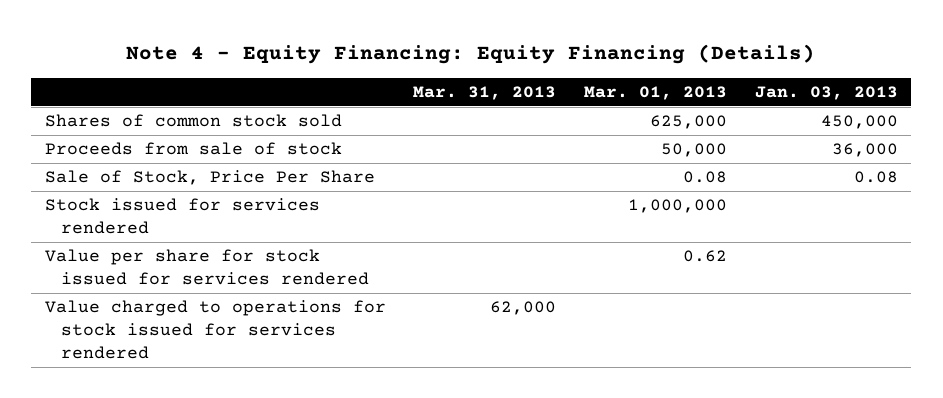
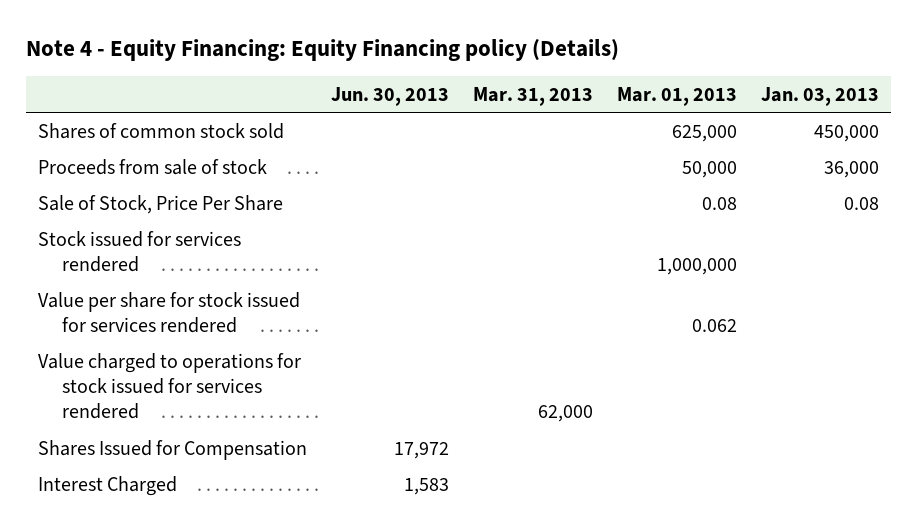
[126,44,816,65] Note 4 - Equity Financing: Equity Financing (Details) -> [25,39,619,62] Note 4 - Equity Financing: Equity Financing policy (Details)
none -> [330,86,449,106] Jun. 30, 2013
[683,250,728,263] 0.62 -> [691,318,737,332] 0.062
none -> [37,439,307,460] Shares Issued for Compensation
none -> [37,475,177,496] Interest Charged

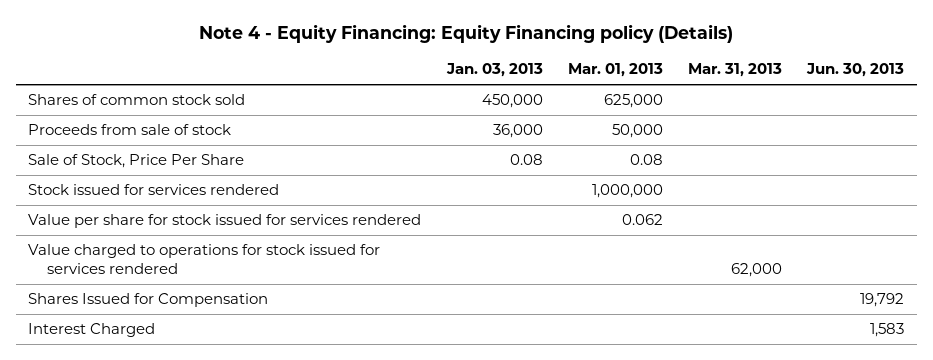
[393,441,449,459] 17,972 -> [860,293,905,308] 19,792

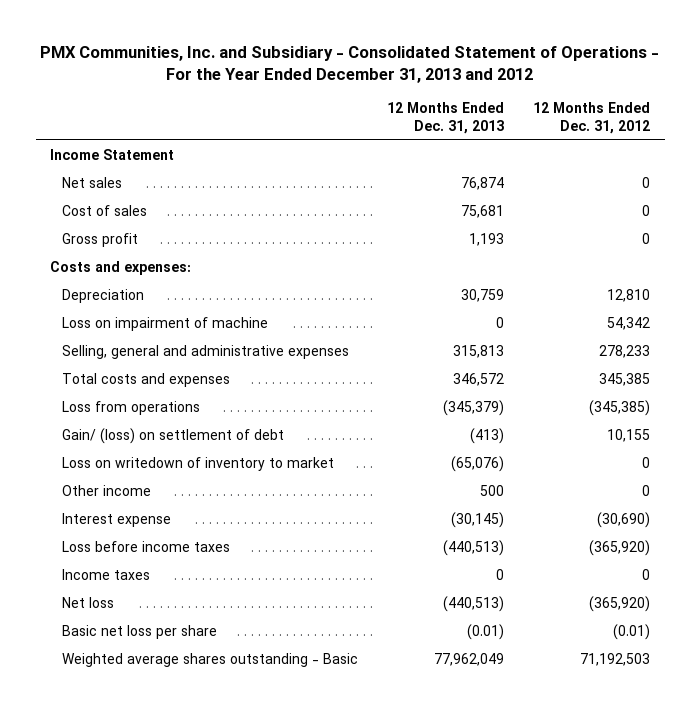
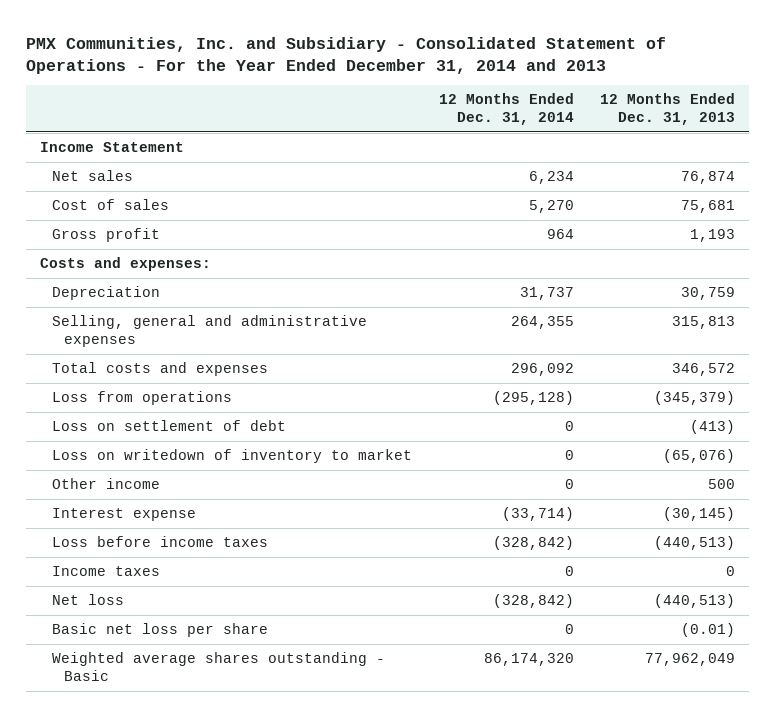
[40,45,660,83] PMX Communities, Inc. and Subsidiary - Consolidated Statement of Operations - For the Year Ended December 31, 2013 and 2012 -> [26,36,667,74] PMX Communities, Inc. and Subsidiary - Consolidated Statement of Operations - For the Year Ended December 31, 2014 and 2013
[533,102,651,134] 12 Months Ended Dec. 31, 2012 -> none
none -> [438,93,574,126] 12 Months Ended Dec. 31, 2014
[62,317,269,332] Loss on impairment of machine -> none
[62,428,285,445] Gain/ (loss) on settlement of debt -> [52,420,287,432] Loss on settlement of debt

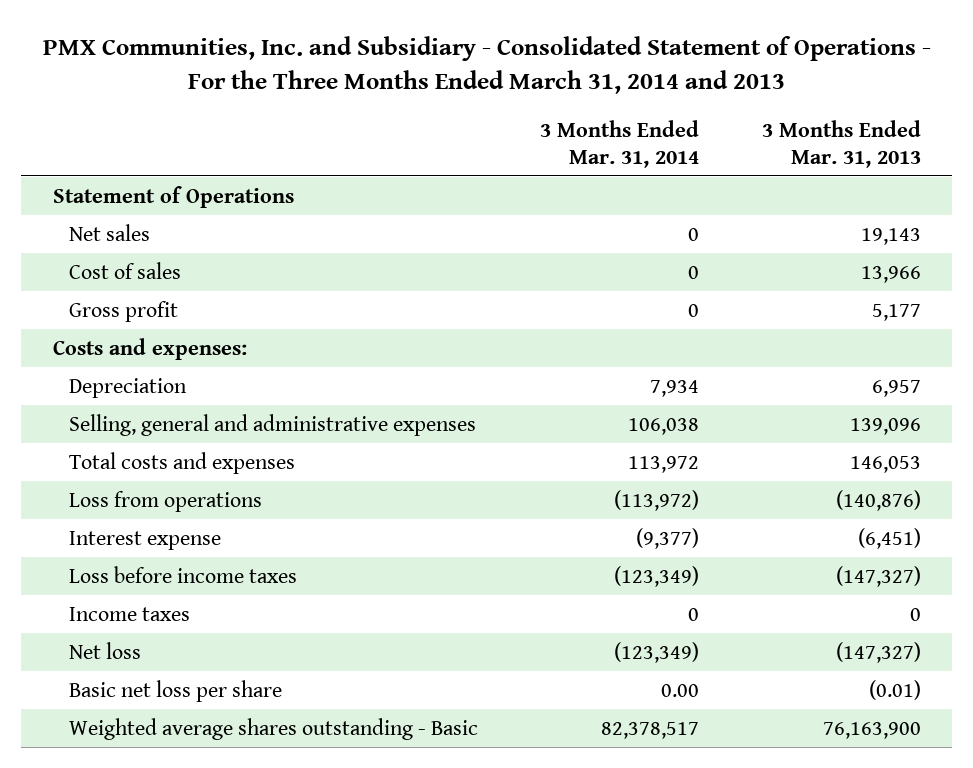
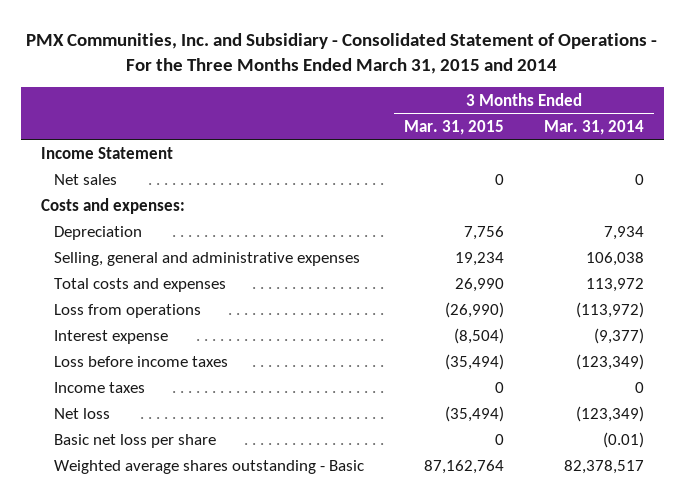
[42,36,931,95] PMX Communities, Inc. and Subsidiary - Consolidated Statement of Operations - For the Three Months Ended March 31, 2014 and 2013 -> [26,32,658,75] PMX Communities, Inc. and Subsidiary - Consolidated Statement of Operations - For the Three Months Ended March 31, 2015 and 2014
[761,120,921,168] 3 Months Ended Mar. 31, 2013 -> none
none -> [403,119,504,135] Mar. 31, 2015
[52,185,294,208] Statement of Operations -> [40,147,173,160] Income Statement
[68,261,181,279] Cost of sales -> none
[68,300,178,322] Gross profit -> none
[661,683,700,697] 0.00 -> [602,432,644,449] (0.01)

